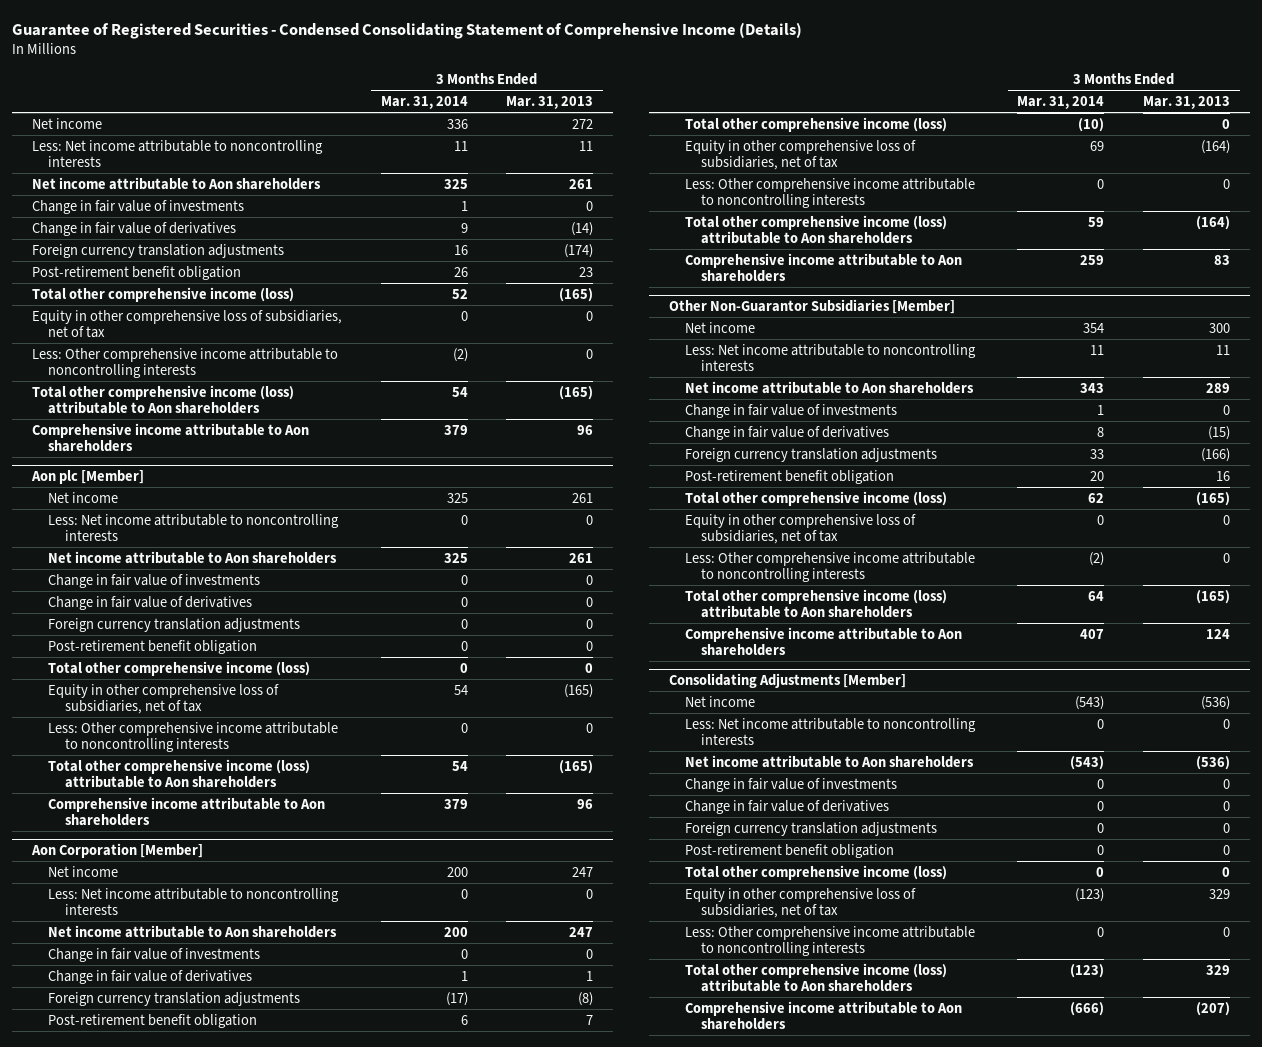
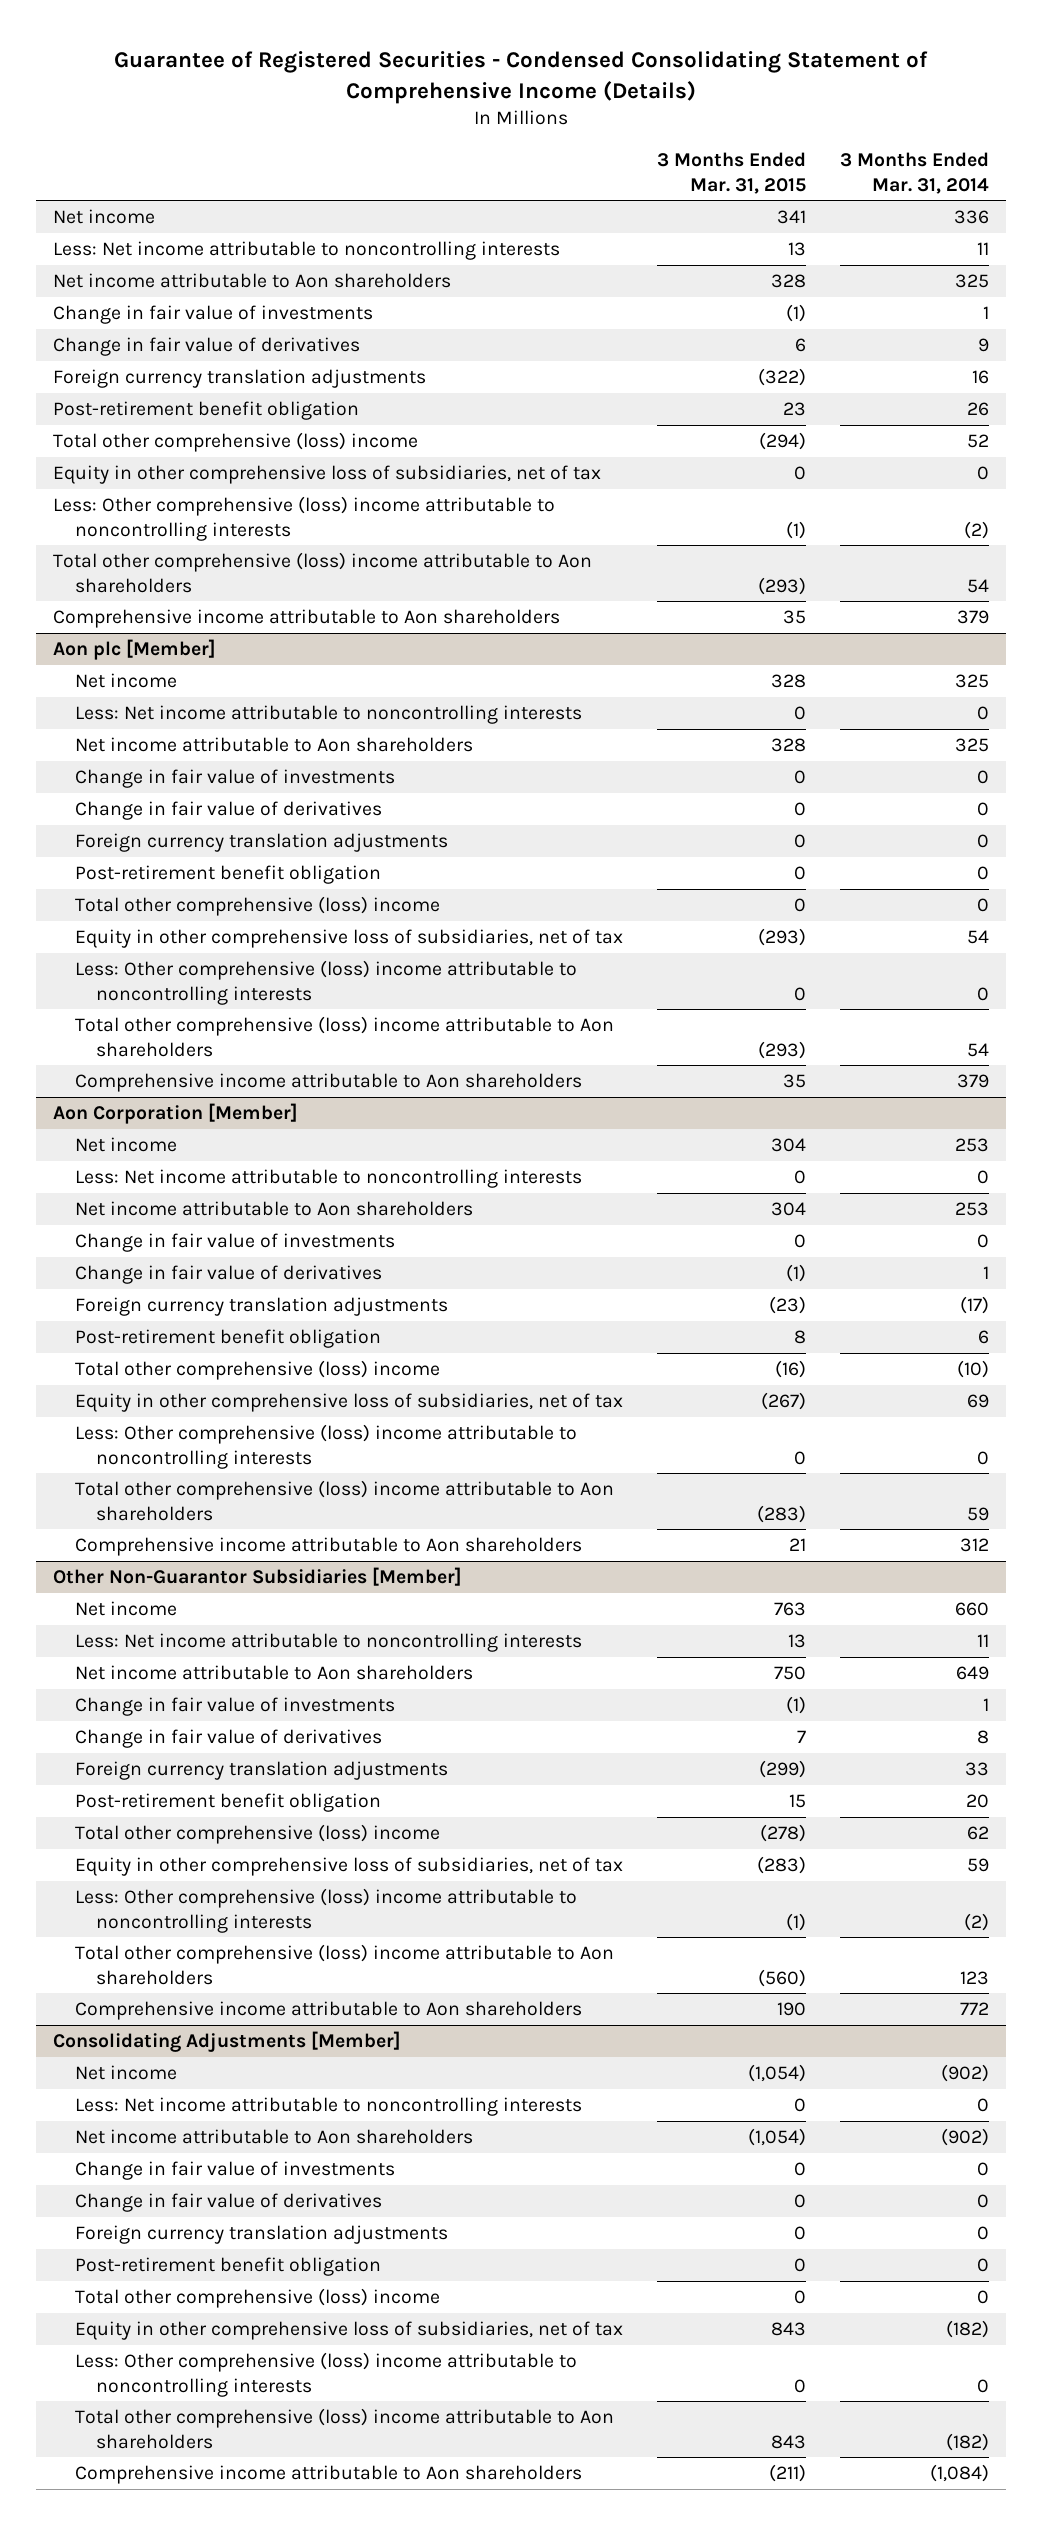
[506,96,594,110] Mar. 31, 2013 -> none
none -> [656,151,806,194] 3 Months Ended Mar. 31, 2015
[31,286,294,302] Total other comprehensive income (loss) -> [53,431,419,452] Total other comprehensive (loss) income
[31,347,338,379] Less: Other comprehensive income attributable to noncontrolling interests -> [53,495,556,541] Less: Other comprehensive (loss) income attributable to noncontrolling interests
[31,384,294,415] Total other comprehensive income (loss) attributable to Aon shareholders -> [53,551,593,593] Total other comprehensive (loss) income attributable to Aon shareholders
[48,660,311,676] Total other comprehensive income (loss) -> [74,895,440,916] Total other comprehensive (loss) income
[48,721,339,753] Less: Other comprehensive income attributable to noncontrolling interests -> [74,959,577,1005] Less: Other comprehensive (loss) income attributable to noncontrolling interests
[48,758,311,789] Total other comprehensive income (loss) attributable to Aon shareholders -> [74,1015,614,1057] Total other comprehensive (loss) income attributable to Aon shareholders
[446,866,468,877] 200 -> [954,1137,989,1152] 253
[443,926,468,937] 200 -> [954,1201,989,1216] 253
[684,116,947,132] Total other comprehensive income (loss) -> [74,1359,440,1380] Total other comprehensive (loss) income
[684,177,975,209] Less: Other comprehensive income attributable to noncontrolling interests -> [74,1423,577,1469] Less: Other comprehensive (loss) income attributable to noncontrolling interests
[684,214,947,245] Total other comprehensive income (loss) attributable to Aon shareholders -> [74,1479,614,1521] Total other comprehensive (loss) income attributable to Aon shareholders
[1080,254,1105,265] 259 -> [959,1537,989,1552] 312
[1083,322,1105,333] 354 -> [954,1601,989,1616] 660
[1080,382,1105,393] 343 -> [955,1665,989,1680] 649
[684,490,947,506] Total other comprehensive income (loss) -> [74,1823,440,1844] Total other comprehensive (loss) income
[1097,514,1105,525] 0 -> [966,1857,989,1872] 59
[684,551,975,583] Less: Other comprehensive income attributable to noncontrolling interests -> [74,1887,577,1933] Less: Other comprehensive (loss) income attributable to noncontrolling interests
[684,588,947,619] Total other comprehensive income (loss) attributable to Aon shareholders -> [74,1943,614,1985] Total other comprehensive (loss) income attributable to Aon shareholders
[1088,590,1105,601] 64 -> [959,1970,989,1985] 123
[1080,628,1105,639] 407 -> [959,2001,989,2015] 772
[1075,695,1105,710] (543) -> [940,2063,989,2082] (902)
[1070,755,1105,770] (543) -> [940,2127,989,2146] (902)
[684,864,947,880] Total other comprehensive income (loss) -> [74,2287,440,2308] Total other comprehensive (loss) income
[1075,887,1105,902] (123) -> [945,2319,989,2338] (182)
[684,925,975,957] Less: Other comprehensive income attributable to noncontrolling interests -> [74,2351,577,2397] Less: Other comprehensive (loss) income attributable to noncontrolling interests
[684,962,947,993] Total other comprehensive income (loss) attributable to Aon shareholders -> [74,2407,614,2449] Total other comprehensive (loss) income attributable to Aon shareholders
[1070,963,1105,978] (123) -> [945,2432,989,2451] (182)
[1070,1001,1105,1016] (666) -> [929,2463,989,2482] (1,084)

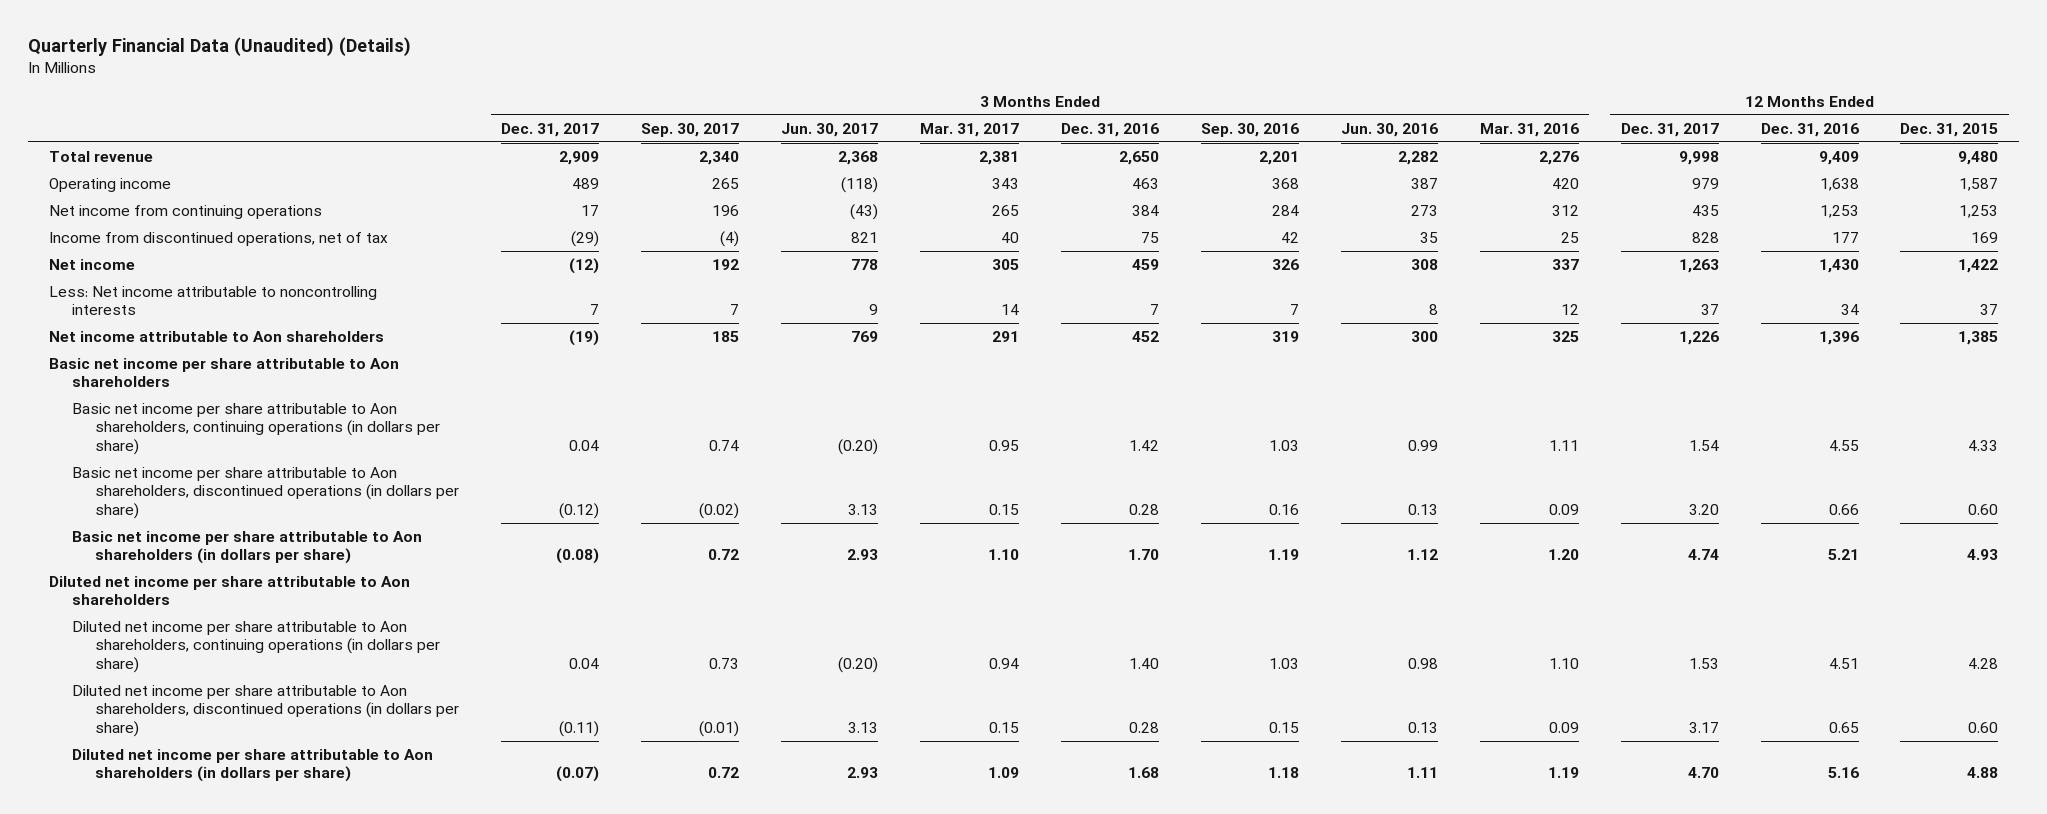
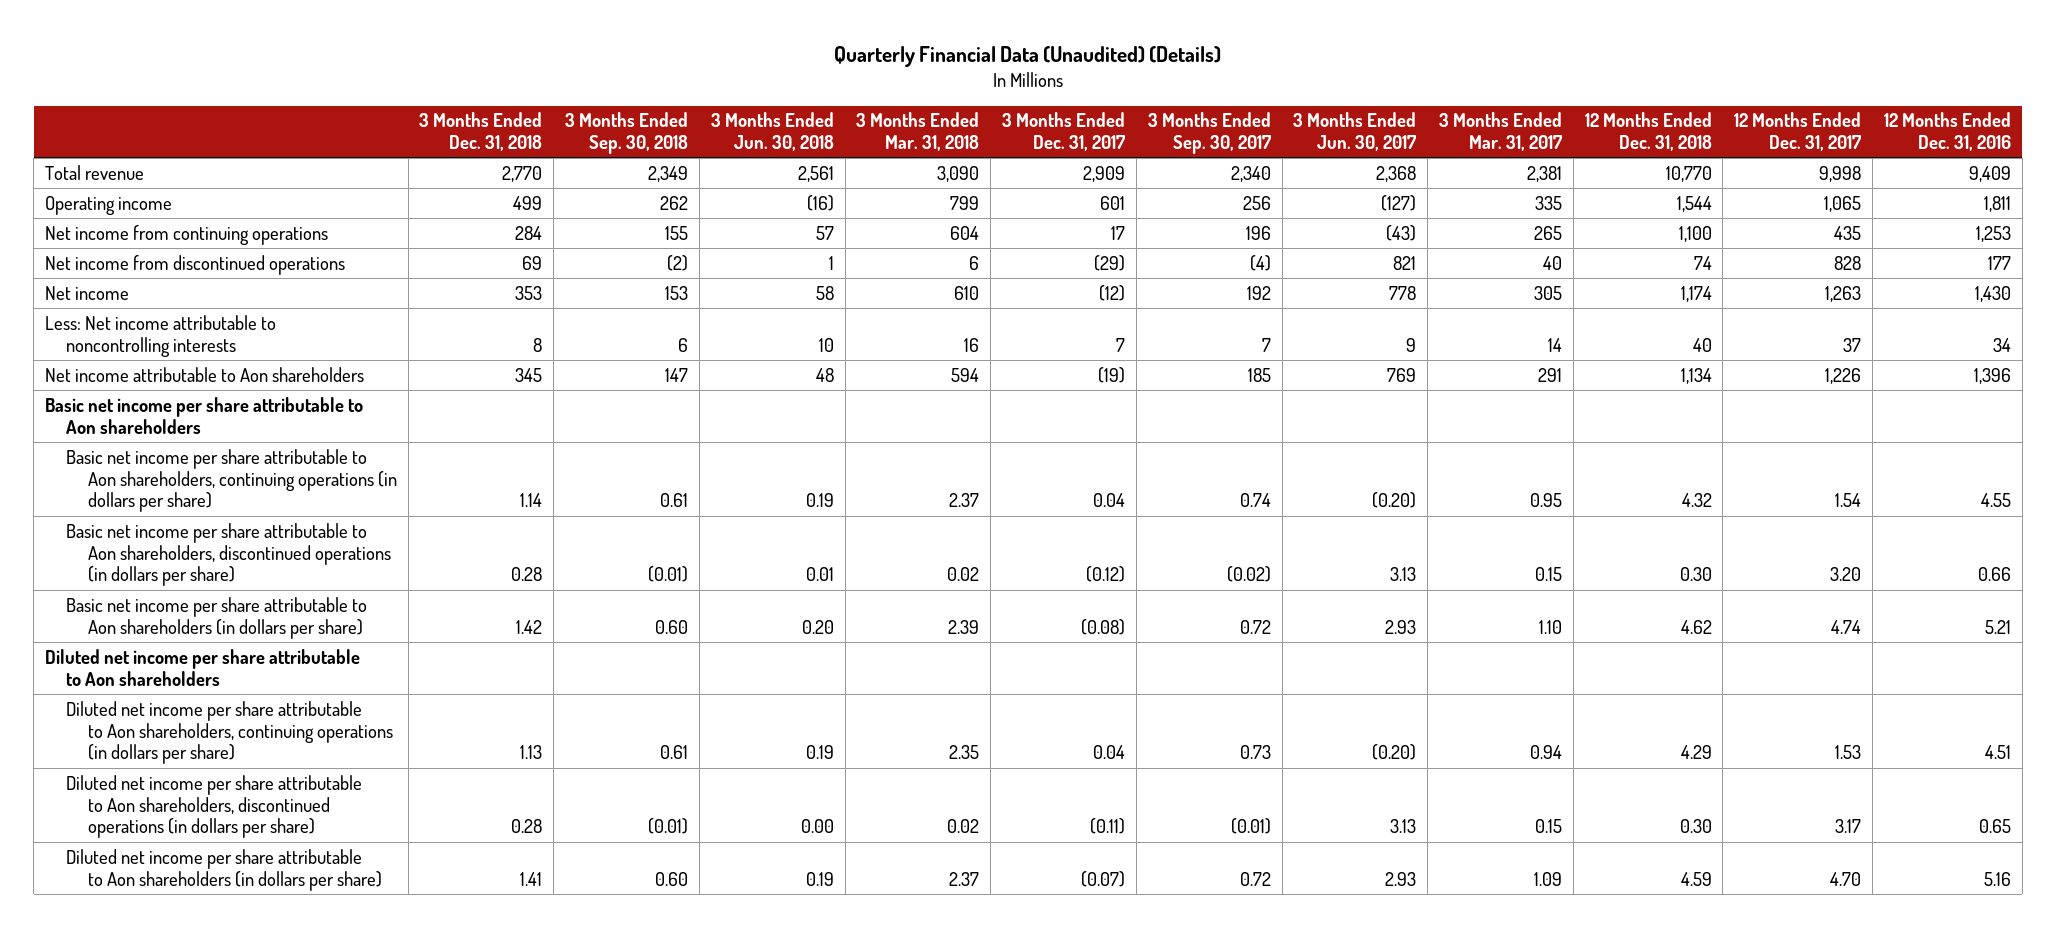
[1061,122,1160,137] Dec. 31, 2016 -> none
[1200,122,1299,137] Sep. 30, 2016 -> none
[1340,122,1438,137] Jun. 30, 2016 -> none
[1479,122,1579,137] Mar. 31, 2016 -> none
[1900,122,1999,137] Dec. 31, 2015 -> none
none -> [419,112,543,152] 3 Months Ended Dec. 31, 2018
none -> [565,112,689,155] 3 Months Ended Sep. 30, 2018
none -> [710,112,834,152] 3 Months Ended Jun. 30, 2018
none -> [856,112,980,152] 3 Months Ended Mar. 31, 2018
none -> [1584,112,1712,152] 12 Months Ended Dec. 31, 2018
[572,177,600,189] 489 -> [1100,195,1126,210] 601
[712,177,740,189] 265 -> [1242,195,1271,210] 256
[841,176,879,193] (118) -> [1381,194,1417,211] (127)
[992,177,1020,189] 343 -> [1535,195,1563,210] 335
[1691,177,1719,189] 979 -> [1824,195,1862,212] 1,065
[1819,177,1859,191] 1,638 -> [1983,195,2011,212] 1,811
[48,231,388,246] Income from discontinued operations, net of tax -> [44,254,345,275] Net income from discontinued operations

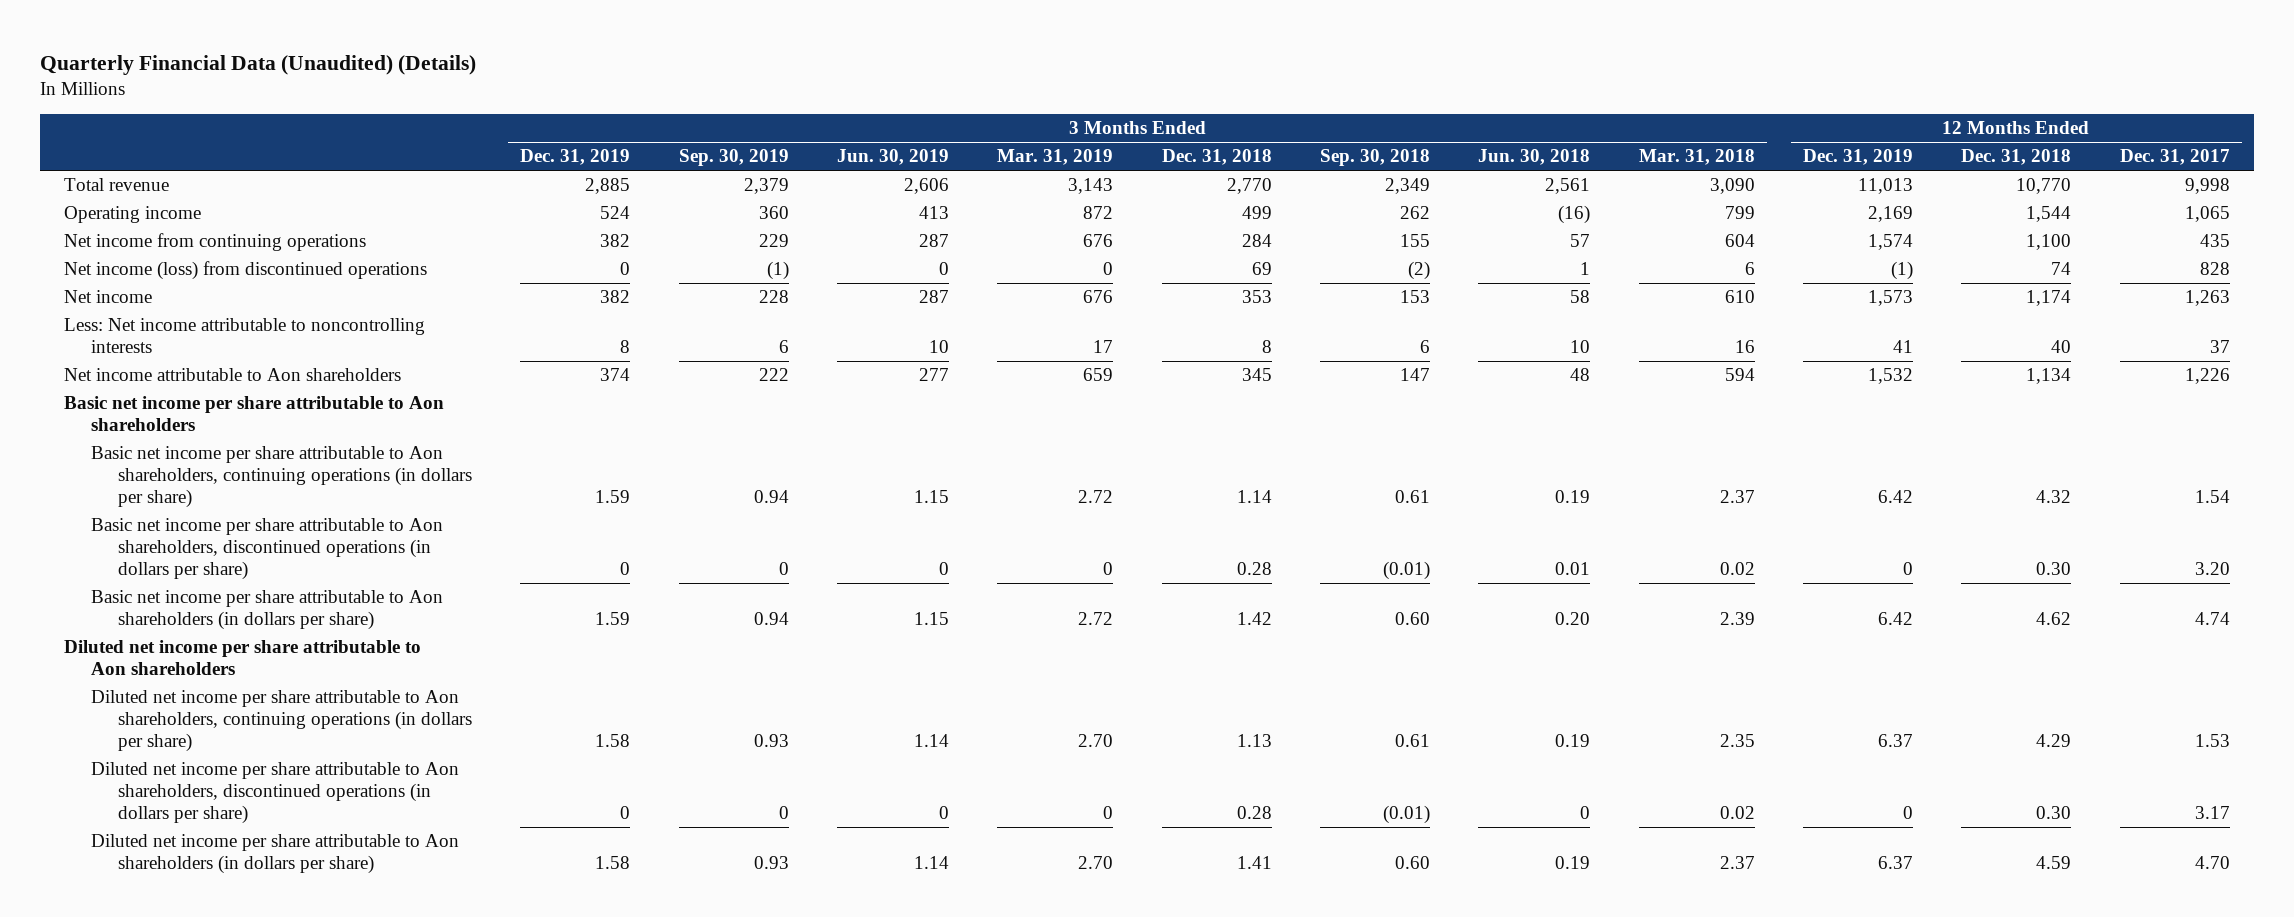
[1002,112,1126,152] 3 Months Ended Dec. 31, 2017 -> none
[1147,112,1271,155] 3 Months Ended Sep. 30, 2017 -> none
[1293,112,1417,152] 3 Months Ended Jun. 30, 2017 -> none
[1439,112,1563,152] 3 Months Ended Mar. 31, 2017 -> none
[1883,112,2011,152] 12 Months Ended Dec. 31, 2016 -> none
none -> [520,149,631,166] Dec. 31, 2019
none -> [678,149,789,167] Sep. 30, 2019
none -> [837,149,950,166] Jun. 30, 2019
none -> [997,149,1114,166] Mar. 31, 2019
none -> [1803,149,1914,166] Dec. 31, 2019
[44,254,345,275] Net income from discontinued operations -> [64,261,428,281] Net income (loss) from discontinued operations
[800,819,834,834] 0.00 -> [1580,806,1591,820] 0

